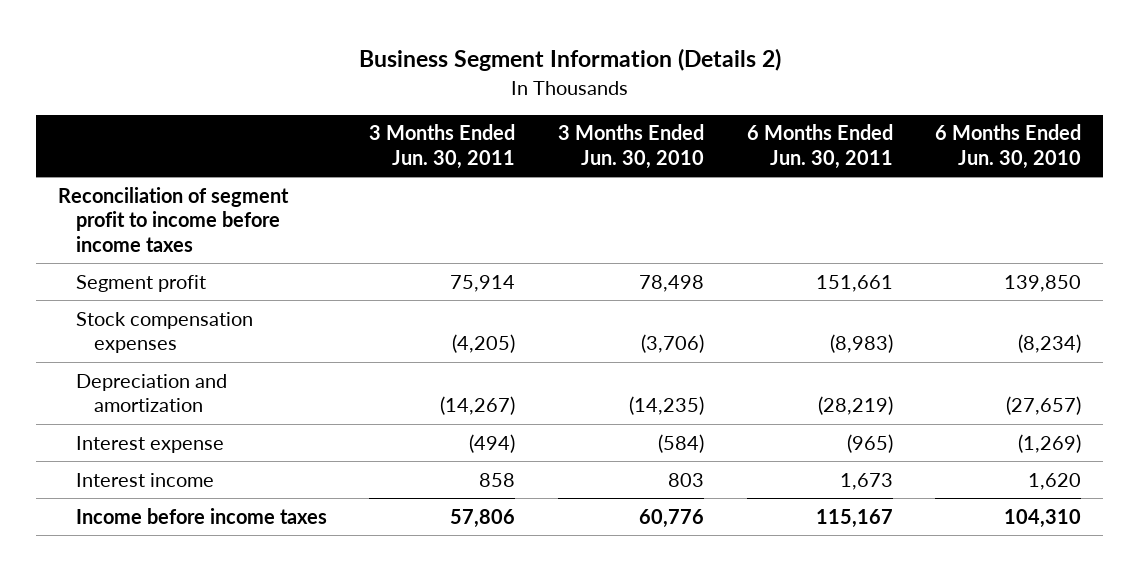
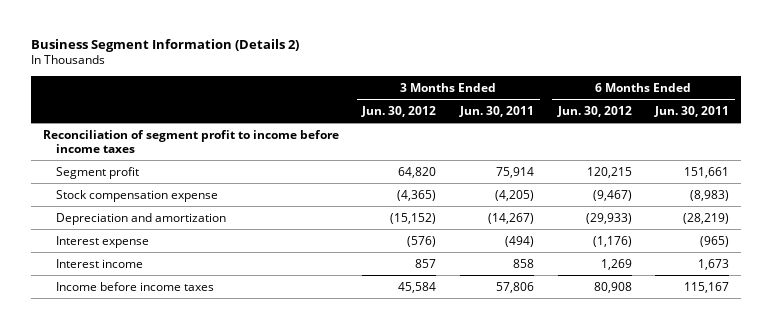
[558,124,705,170] 3 Months Ended Jun. 30, 2010 -> none
[935,124,1082,170] 6 Months Ended Jun. 30, 2010 -> none
none -> [361,105,437,117] Jun. 30, 2012
none -> [556,105,632,117] Jun. 30, 2012
[75,311,253,354] Stock compensation expenses -> [55,189,218,202] Stock compensation expense

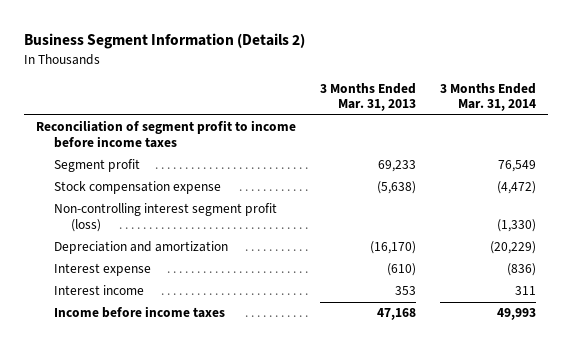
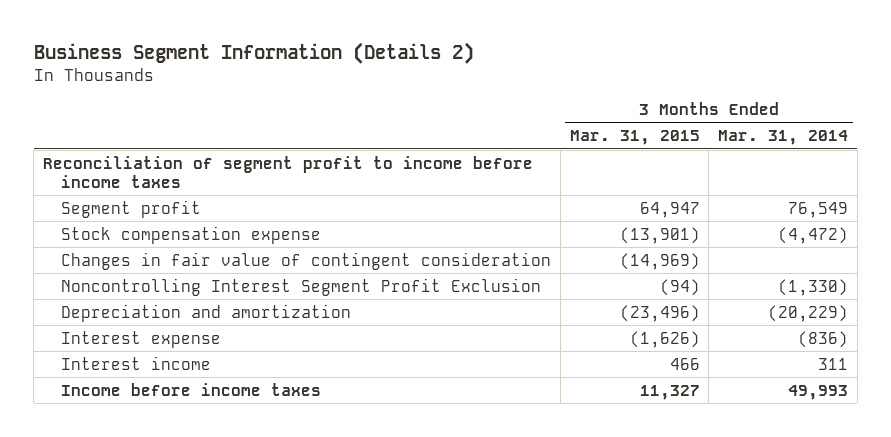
[319,82,416,112] 3 Months Ended Mar. 31, 2013 -> none
none -> [569,130,700,146] Mar. 31, 2015
none -> [61,251,552,270] Changes in fair value of contingent consideration
[53,203,277,233] Non-controlling interest segment profit (loss) -> [61,277,542,296] Noncontrolling Interest Segment Profit Exclusion

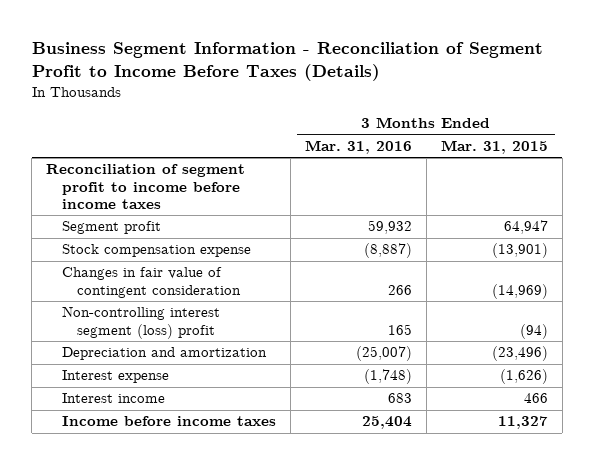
[33,41,474,64] Business Segment Information (Details 2) -> [31,42,543,82] Business Segment Information - Reconciliation of Segment Profit to Income Before Taxes (Details)
[717,130,848,146] Mar. 31, 2014 -> none
none -> [304,140,412,155] Mar. 31, 2016
[61,277,542,296] Noncontrolling Interest Segment Profit Exclusion -> [61,306,220,339] Non-controlling interest segment (loss) profit

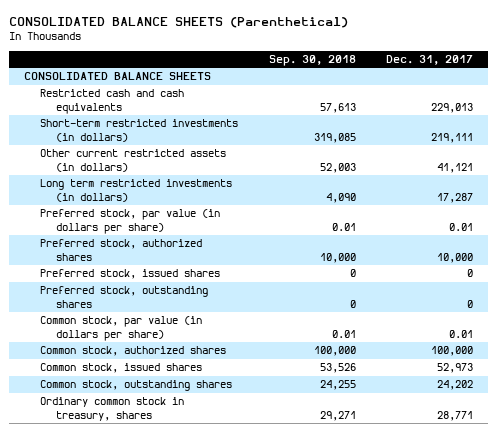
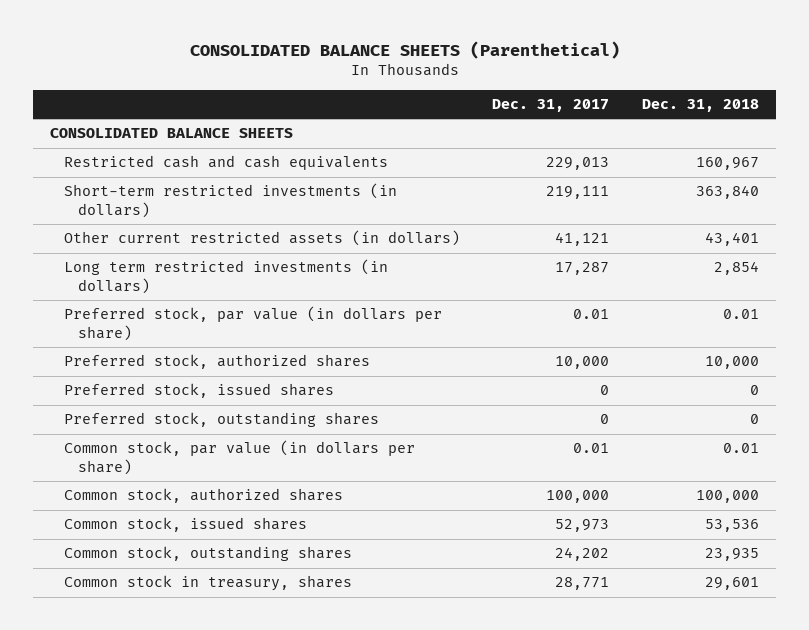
[268,54,356,66] Sep. 30, 2018 -> none
none -> [642,99,760,113] Dec. 31, 2018
[40,397,185,421] Ordinary common stock in treasury, shares -> [63,575,352,592] Common stock in treasury, shares

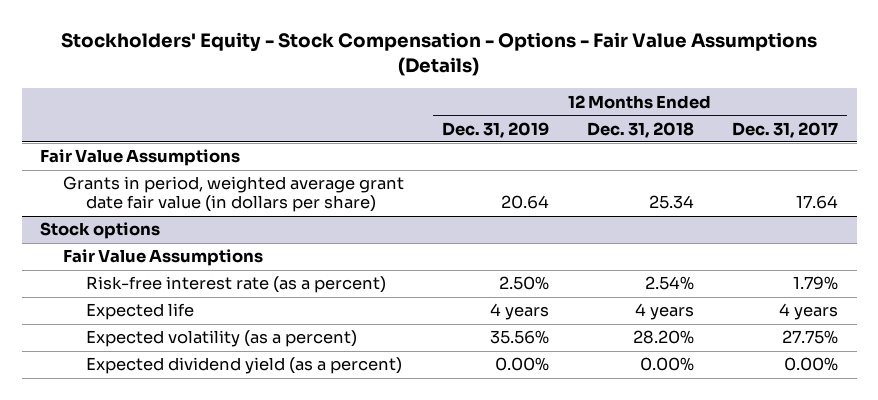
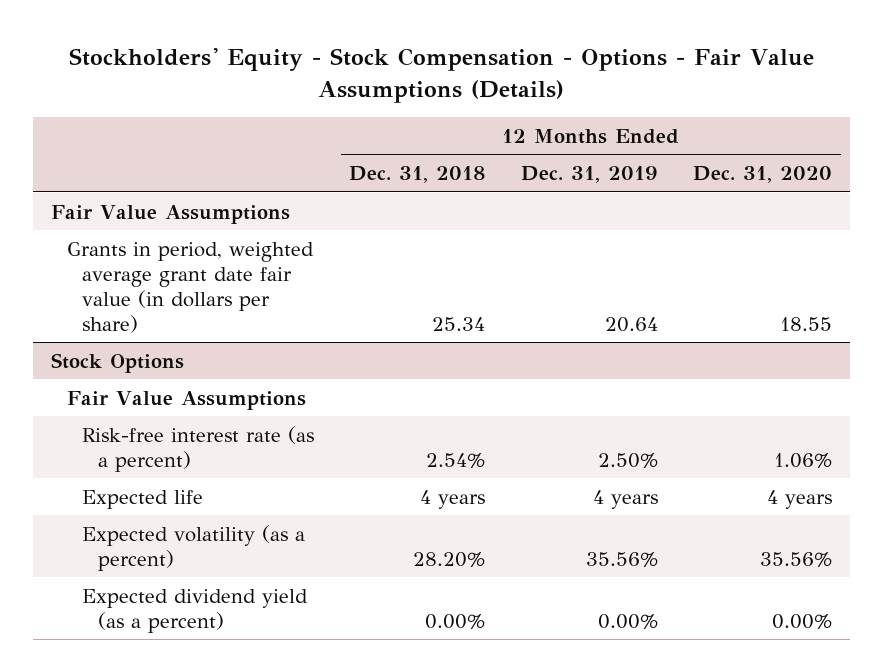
[731,121,838,138] Dec. 31, 2017 -> none
none -> [692,166,832,184] Dec. 31, 2020
[40,222,161,240] Stock options -> [50,352,184,373] Stock Options

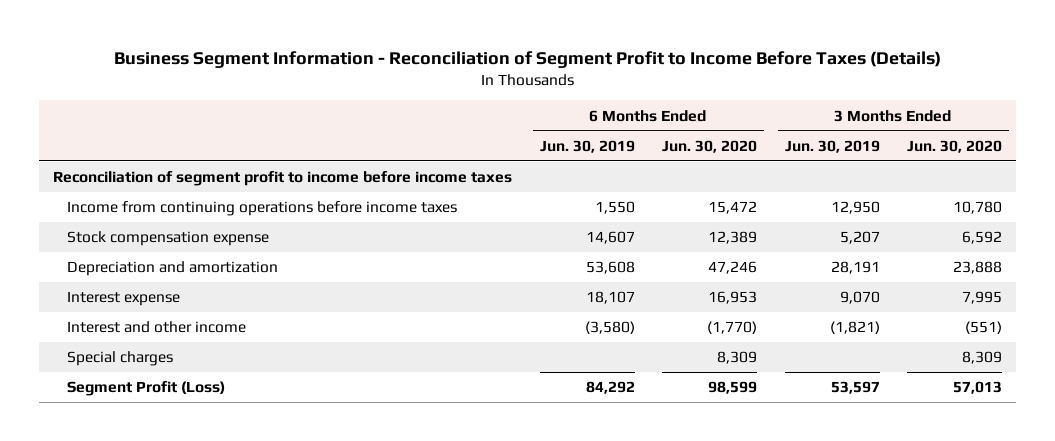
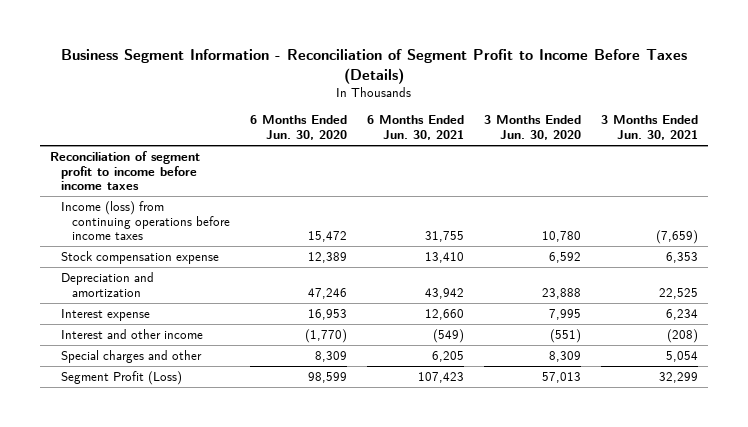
[539,139,635,153] Jun. 30, 2019 -> none
[784,139,880,153] Jun. 30, 2019 -> none
none -> [367,115,465,141] 6 Months Ended Jun. 30, 2021
none -> [600,115,698,141] 3 Months Ended Jun. 30, 2021
[66,201,457,217] Income from continuing operations before income taxes -> [61,201,231,241] Income (loss) from continuing operations before income taxes
[66,351,173,367] Special charges -> [61,350,203,364] Special charges and other

